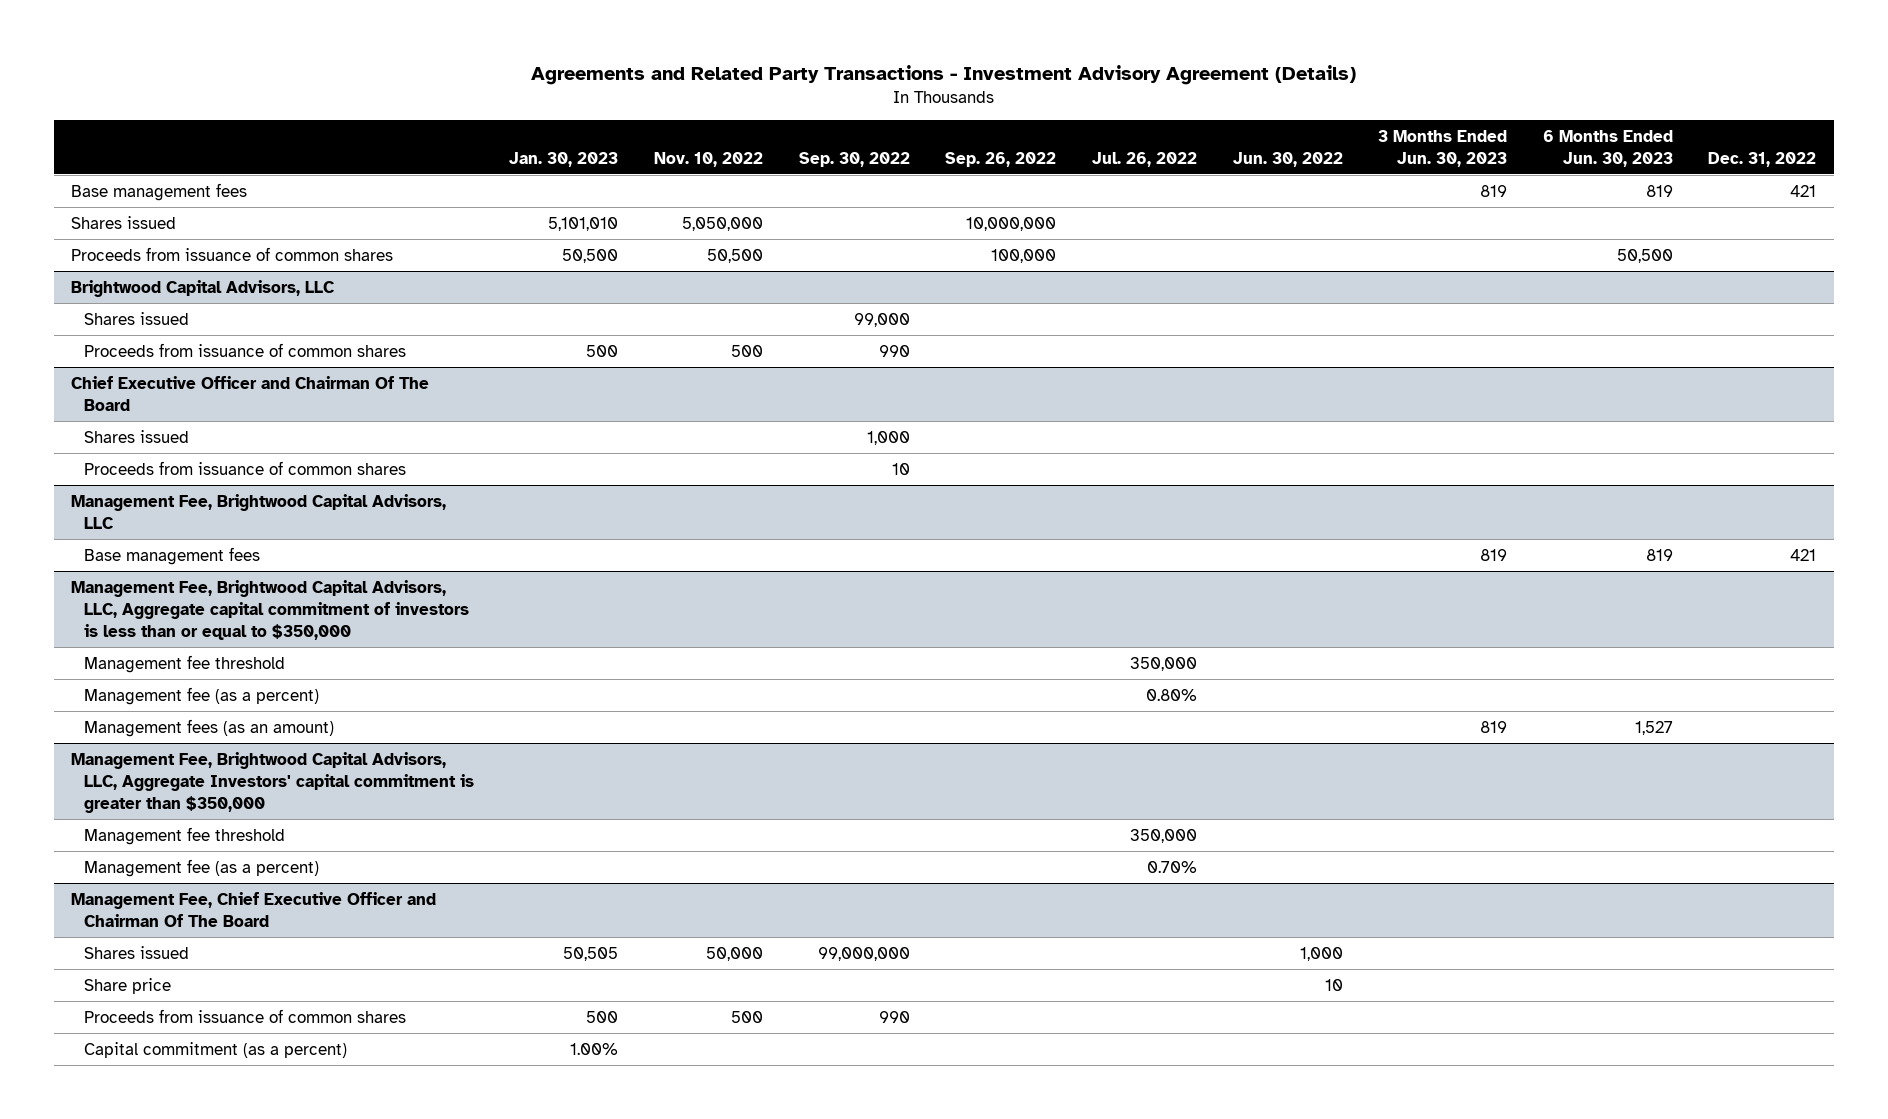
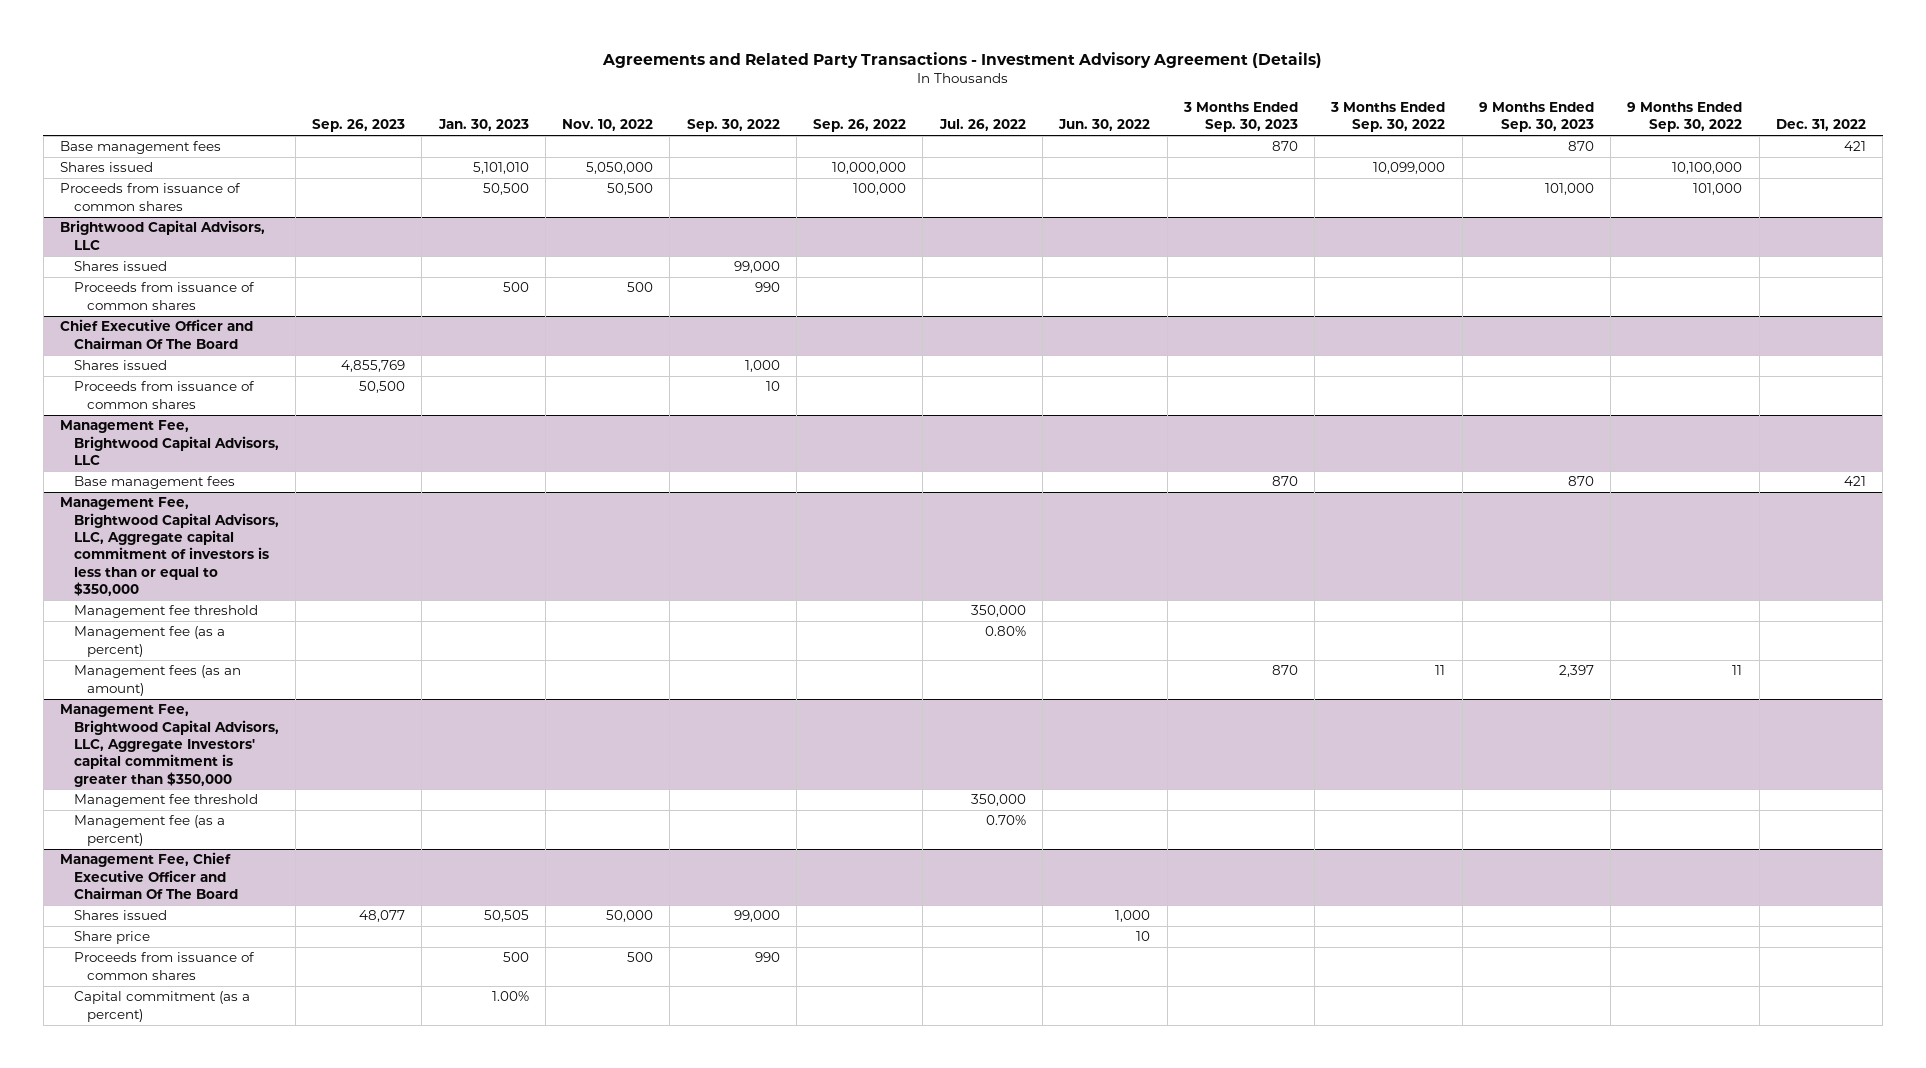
[1378,129,1508,167] 3 Months Ended Jun. 30, 2023 -> none
[1542,129,1673,167] 6 Months Ended Jun. 30, 2023 -> none
none -> [312,119,406,133] Sep. 26, 2023
none -> [1182,102,1298,133] 3 Months Ended Sep. 30, 2023
none -> [1330,102,1446,133] 3 Months Ended Sep. 30, 2022
none -> [1478,102,1594,133] 9 Months Ended Sep. 30, 2023
none -> [1627,102,1743,133] 9 Months Ended Sep. 30, 2022
[817,946,910,961] 99,000,000 -> [733,910,780,923] 99,000

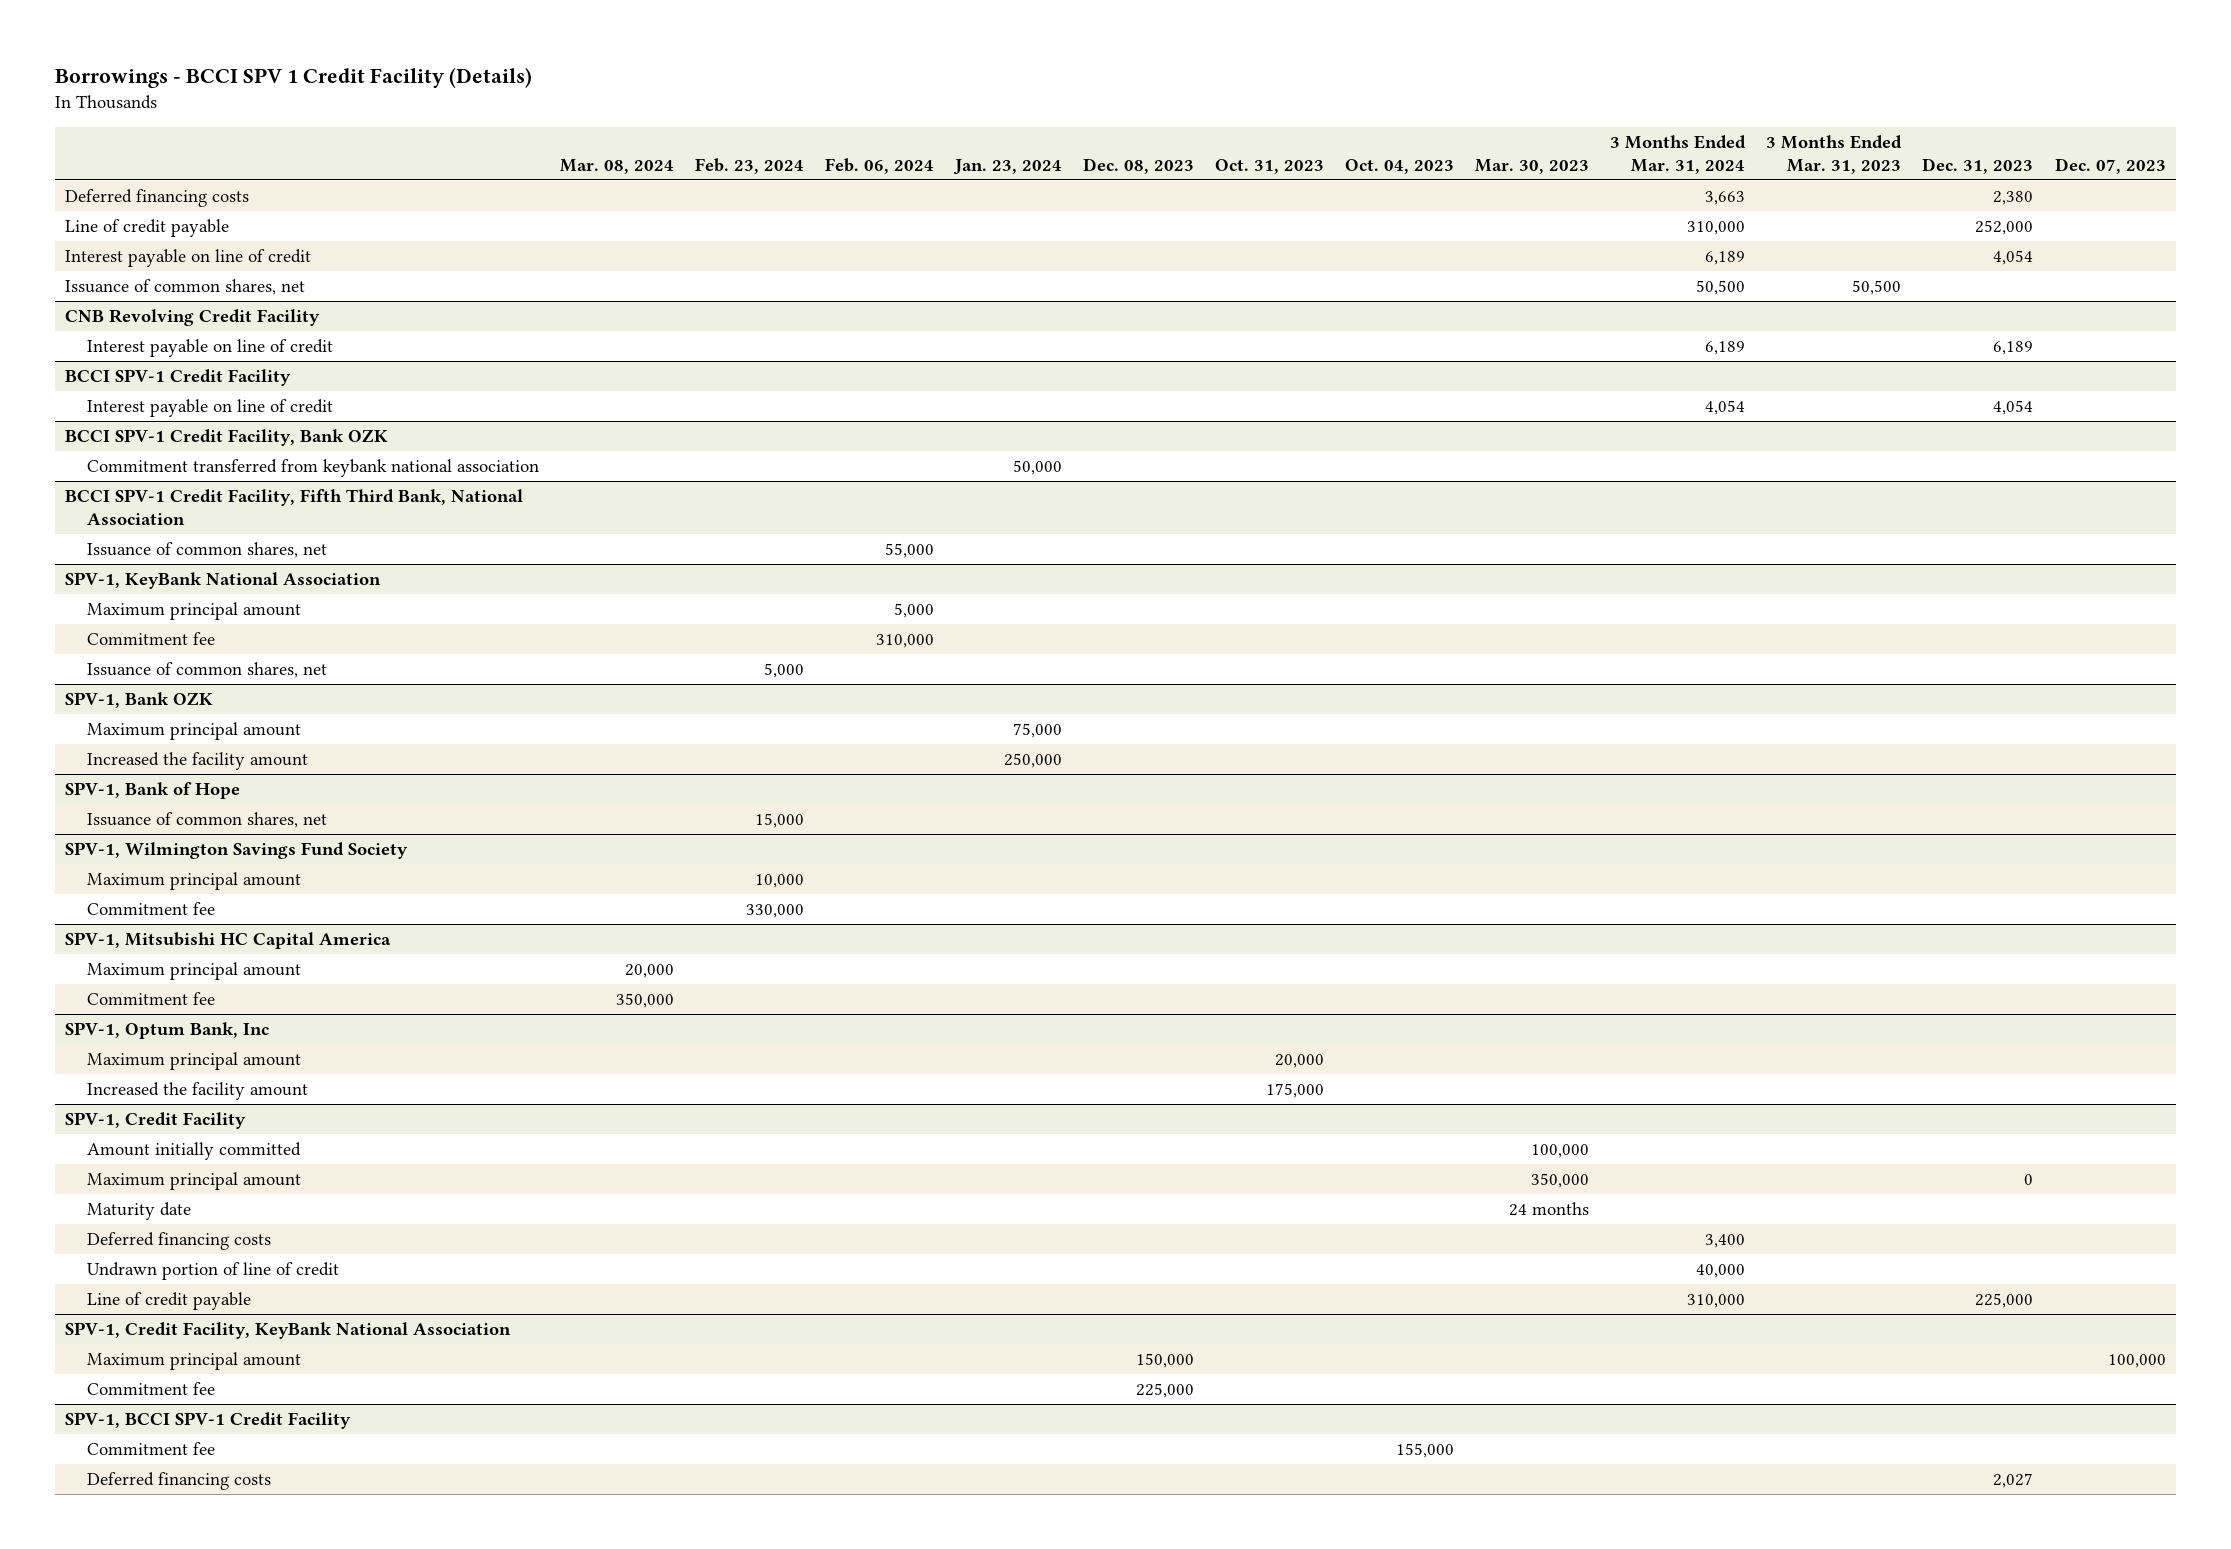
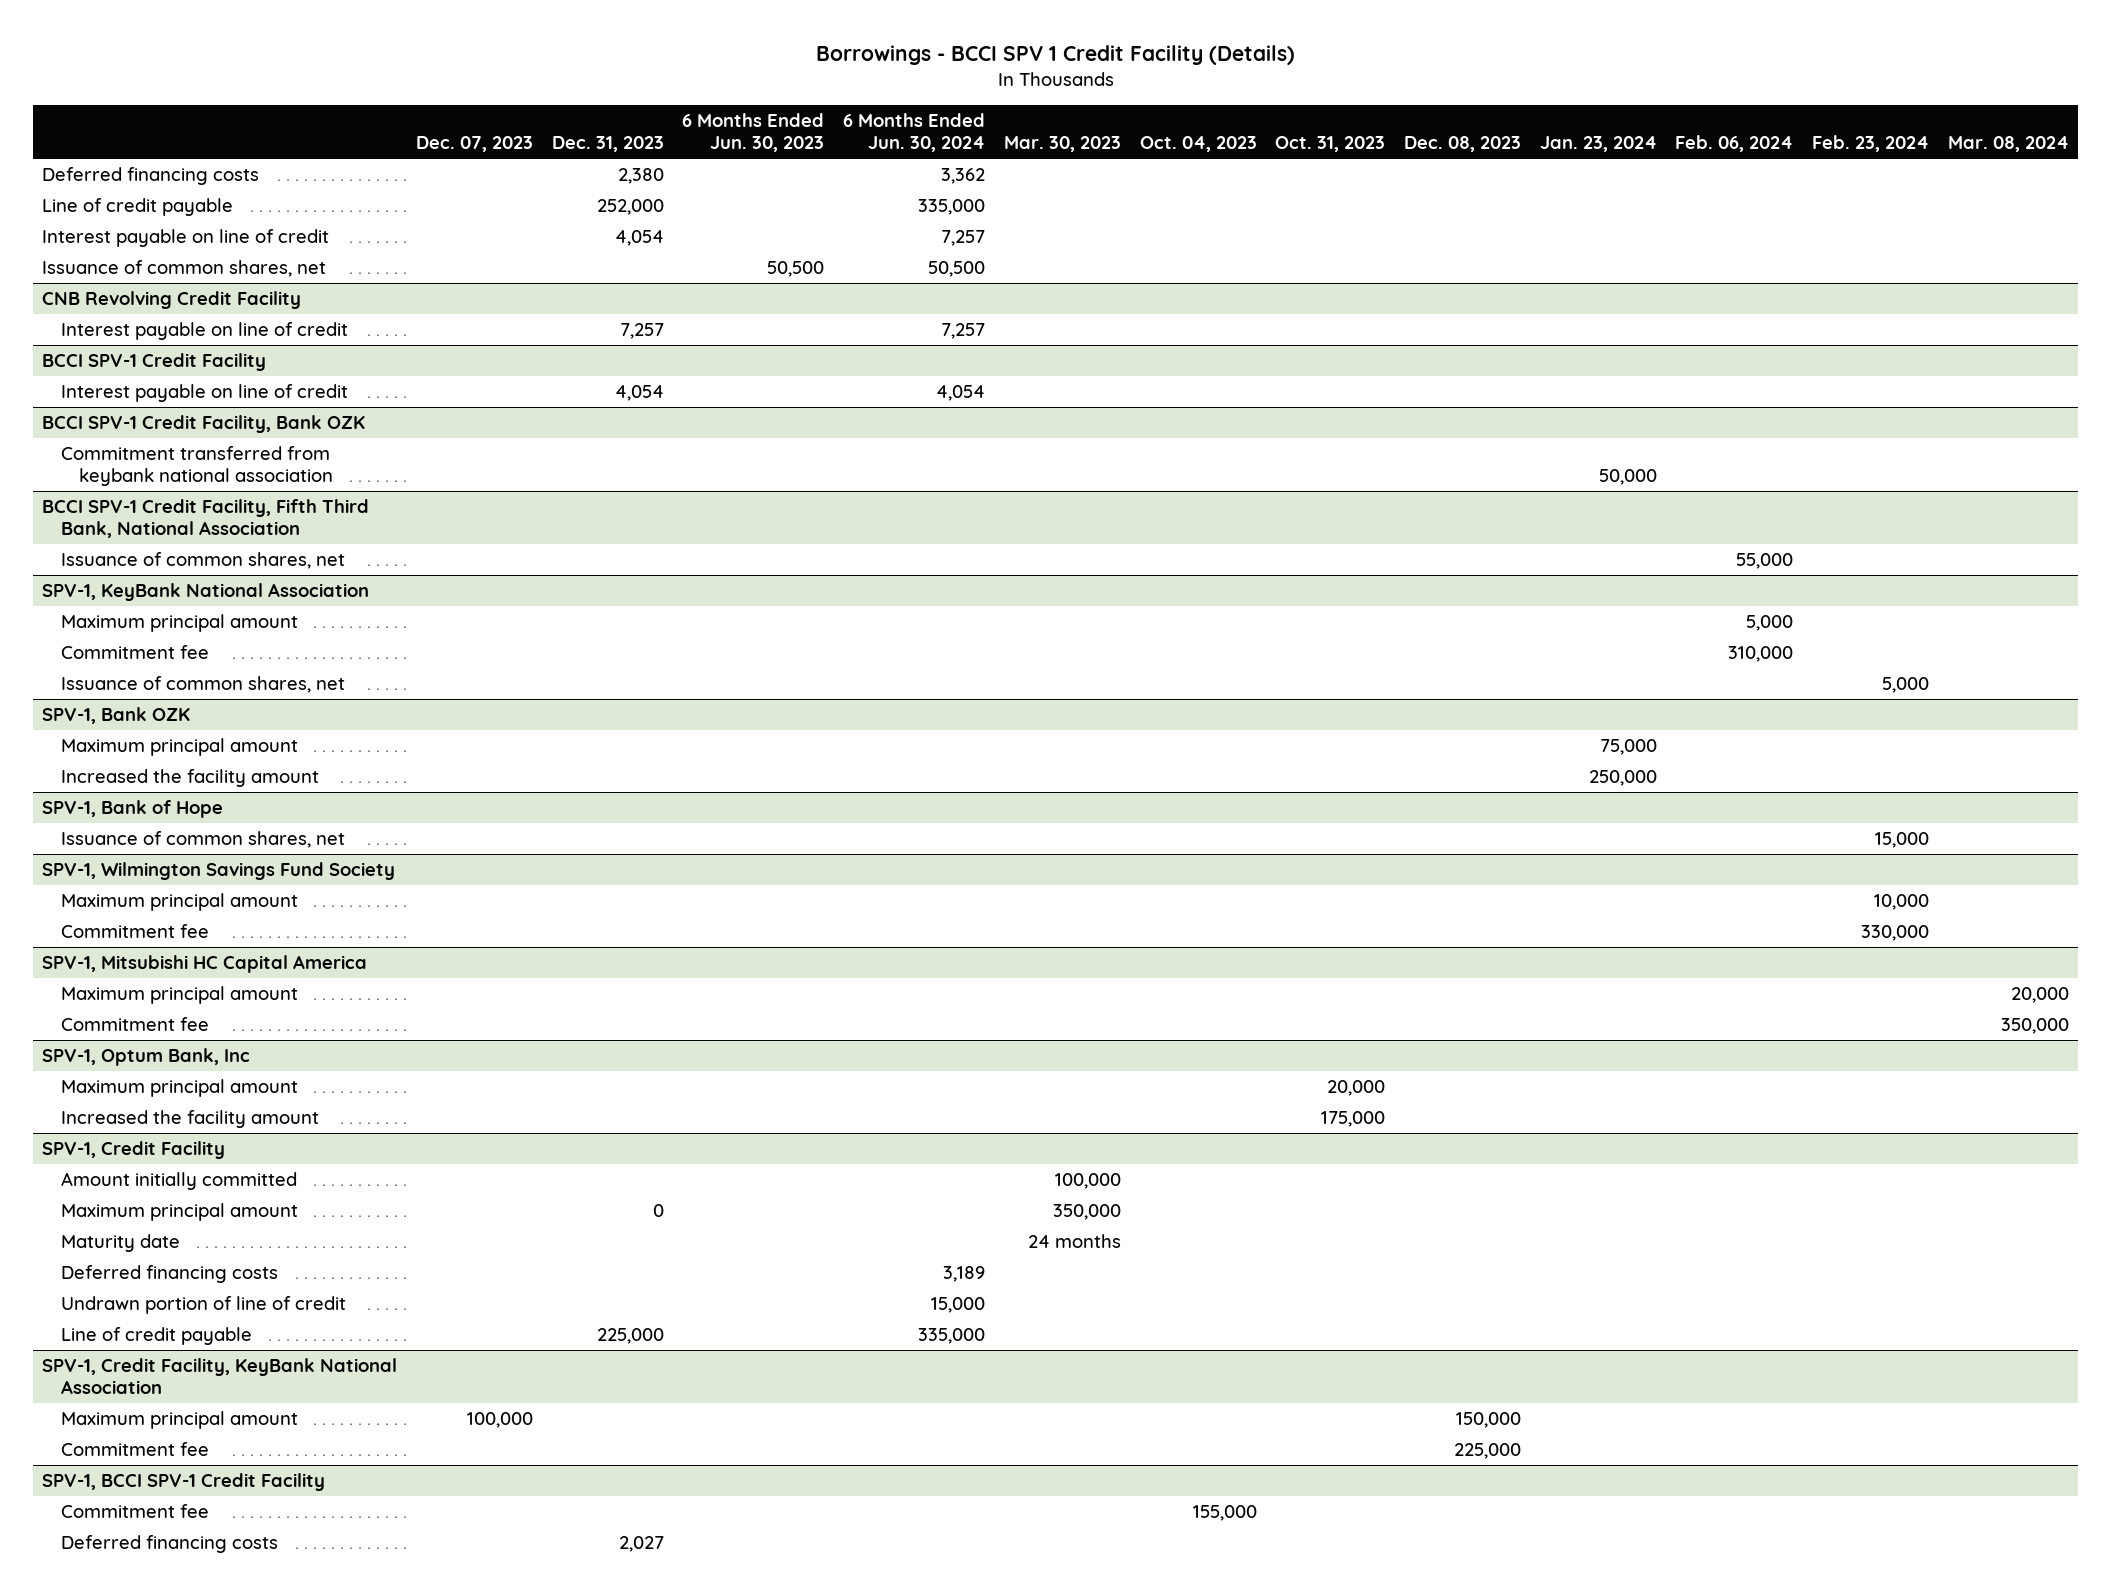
[1610,134,1747,174] 3 Months Ended Mar. 31, 2024 -> none
[1766,134,1903,174] 3 Months Ended Mar. 31, 2023 -> none
none -> [682,112,825,153] 6 Months Ended Jun. 30, 2023
none -> [843,112,986,153] 6 Months Ended Jun. 30, 2024
[1993,341,2034,356] 6,189 -> [619,323,664,340] 7,257

